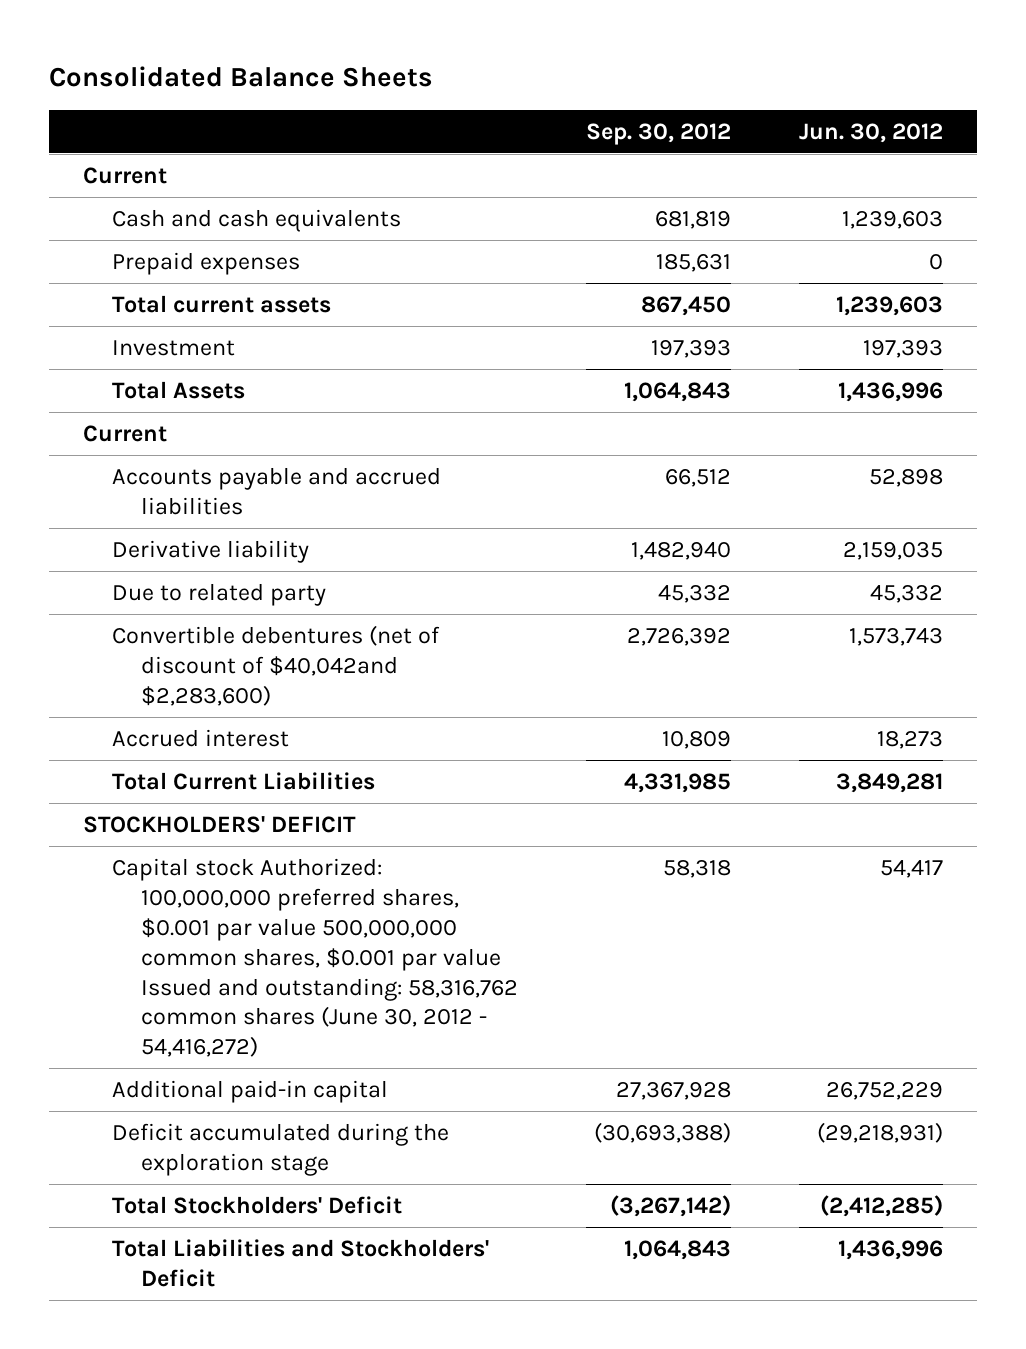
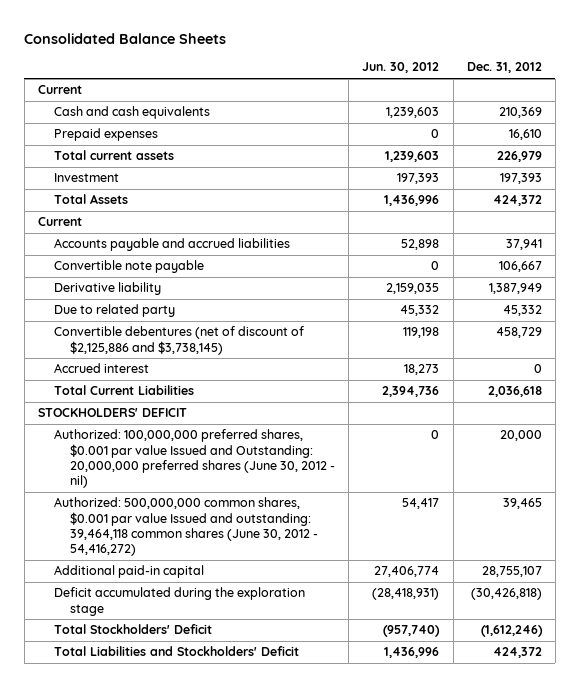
[585,122,731,145] Sep. 30, 2012 -> none
none -> [466,62,542,74] Dec. 31, 2012
none -> [53,260,204,274] Convertible note payable
[111,624,440,706] Convertible debentures (net of discount of $40,042and $2,283,600) -> [53,326,304,355] Convertible debentures (net of discount of $2,125,886 and $3,738,145)
[848,627,943,646] 1,573,743 -> [403,327,440,339] 119,198
[835,772,943,793] 3,849,281 -> [382,386,440,398] 2,394,736
none -> [53,429,336,489] Authorized: 100,000,000 preferred shares, $0.001 par value Issued and Outstanding: 20,000,000 preferred shares (June 30, 2012 - nil)
[111,857,518,1058] Capital stock Authorized: 100,000,000 preferred shares, $0.001 par value 500,000,000 common shares, $0.001 par value Issued and outstanding: 58,316,762 common shares (June 30, 2012 - 54,416,272) -> [53,497,319,557] Authorized: 500,000,000 common shares, $0.001 par value Issued and outstanding: 39,464,118 common shares (June 30, 2012 - 54,416,272)
[825,1081,943,1100] 26,752,229 -> [374,566,440,578] 27,406,774
[816,1121,943,1143] (29,218,931) -> [372,588,440,601] (28,418,931)
[819,1194,943,1217] (2,412,285) -> [383,625,441,638] (957,740)

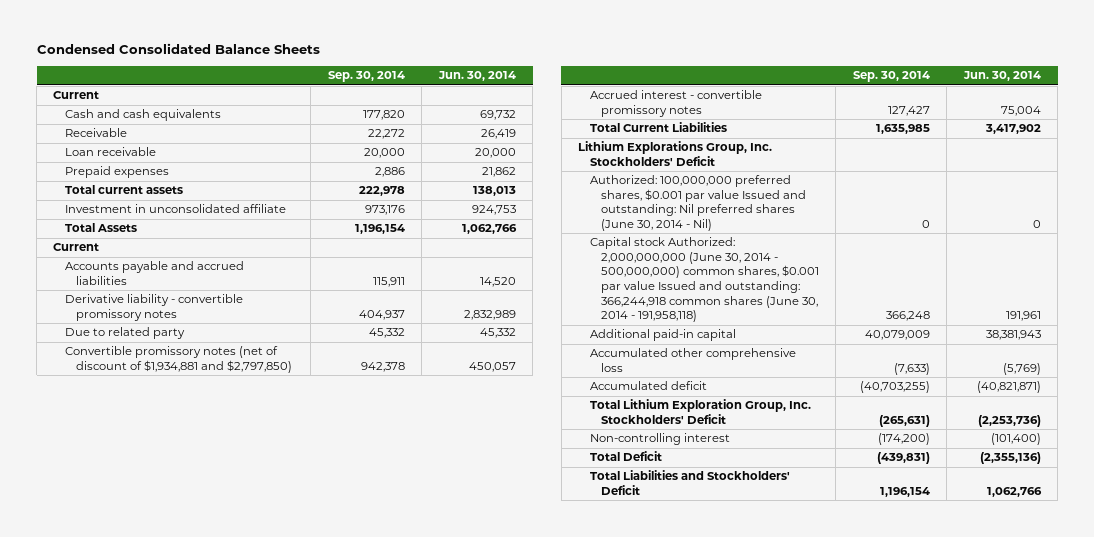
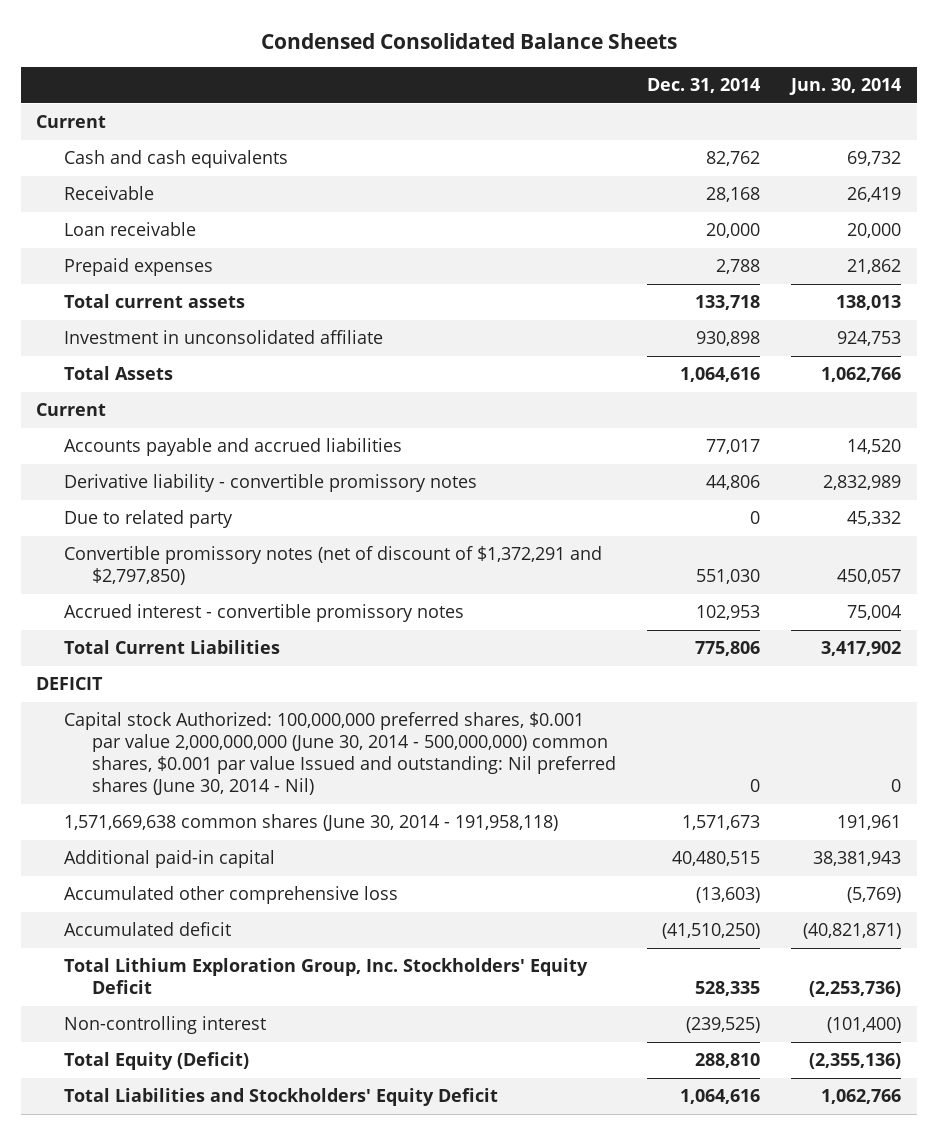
[327,71,405,83] Sep. 30, 2014 -> none
none -> [646,78,760,94] Dec. 31, 2014
[64,346,292,373] Convertible promissory notes (net of discount of $1,934,881 and $2,797,850) -> [63,546,602,586] Convertible promissory notes (net of discount of $1,372,291 and $2,797,850)
[578,141,773,166] Lithium Explorations Group, Inc. Stockholders' Deficit -> [36,677,104,691] DEFICIT
[589,175,806,232] Authorized: 100,000,000 preferred shares, $0.001 par value Issued and outstanding: Nil preferred shares (June 30, 2014 - Nil) -> [63,712,616,795] Capital stock Authorized: 100,000,000 preferred shares, $0.001 par value 2,000,000,000 (June 30, 2014 - 500,000,000) common shares, $0.001 par value Issued and outstanding: Nil preferred shares (June 30, 2014 - Nil)
[589,237,819,323] Capital stock Authorized: 2,000,000,000 (June 30, 2014 - 500,000,000) common shares, $0.001 par value Issued and outstanding: 366,244,918 common shares (June 30, 2014 - 191,958,118) -> [63,814,558,832] 1,571,669,638 common shares (June 30, 2014 - 191,958,118)
[589,399,811,424] Total Lithium Exploration Group, Inc. Stockholders' Deficit -> [63,958,588,995] Total Lithium Exploration Group, Inc. Stockholders' Equity Deficit
[589,451,662,462] Total Deficit -> [63,1052,249,1071] Total Equity (Deficit)
[589,470,790,495] Total Liabilities and Stockholders' Deficit -> [63,1088,498,1107] Total Liabilities and Stockholders' Equity Deficit

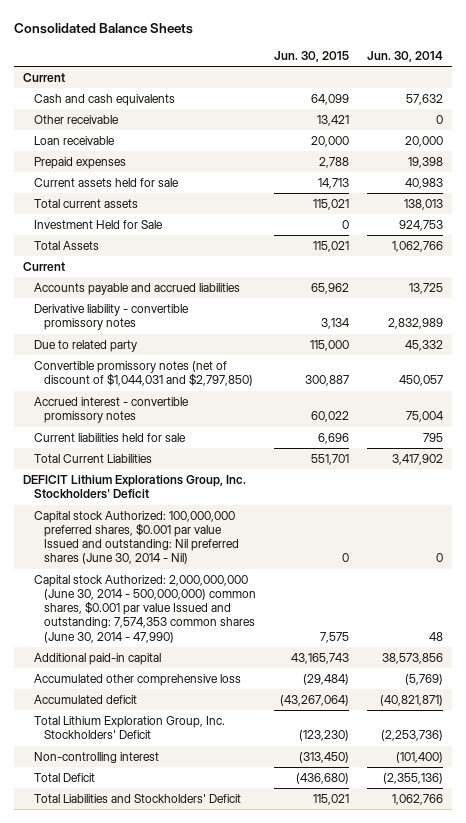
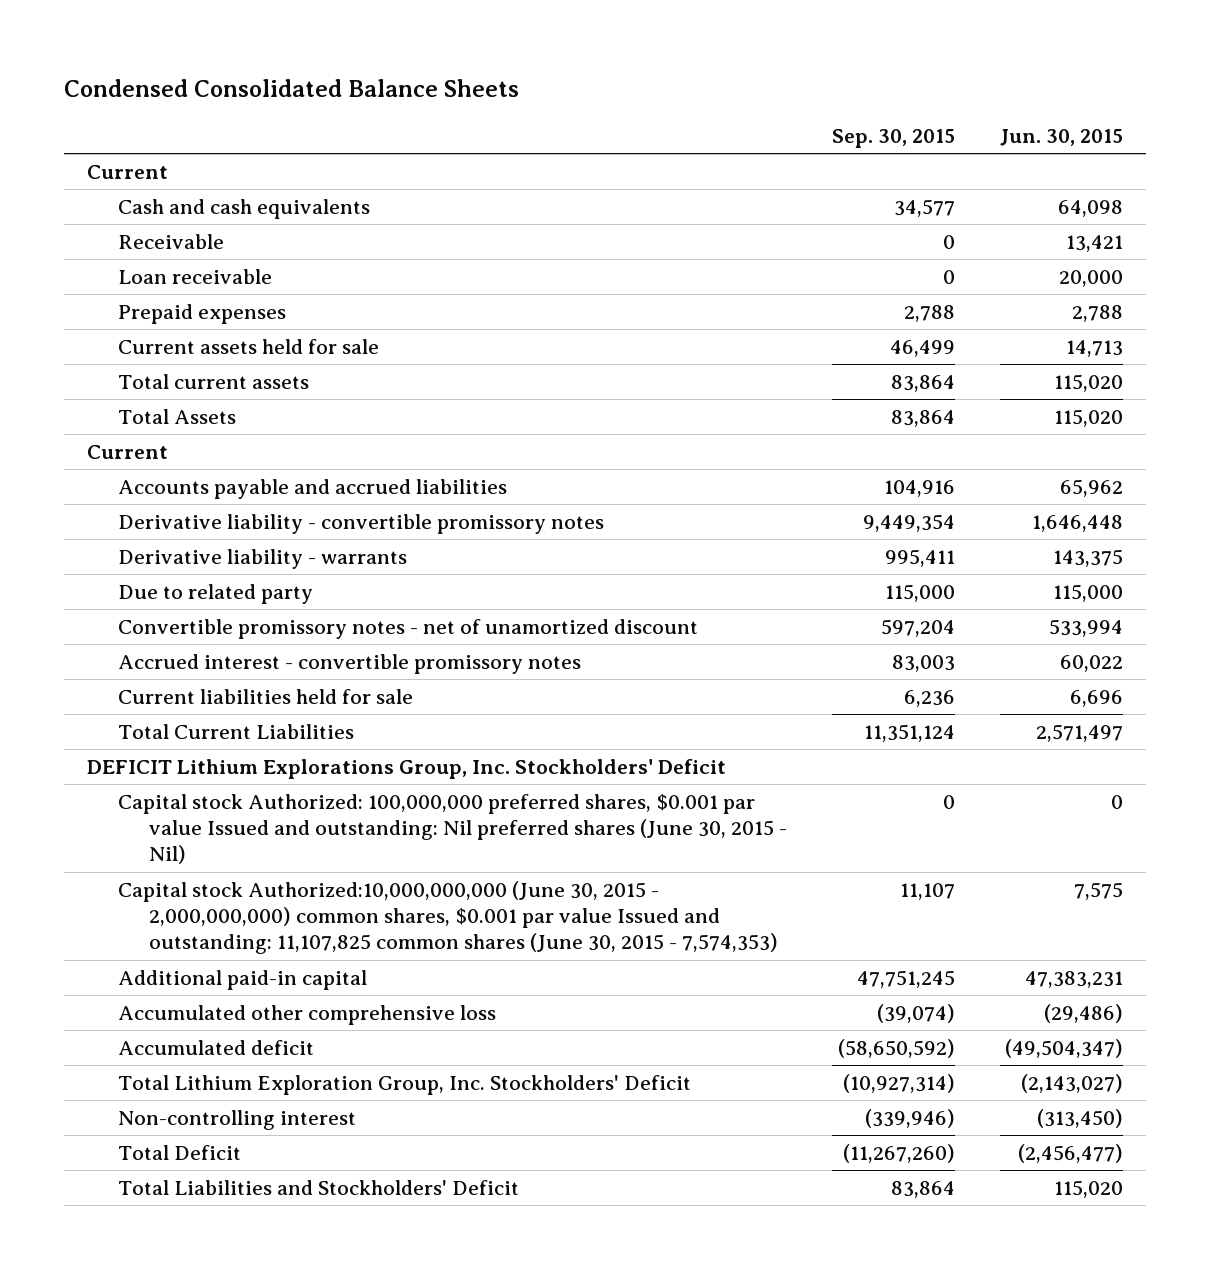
[14,22,194,34] Consolidated Balance Sheets -> [64,78,520,97] Condensed Consolidated Balance Sheets
[366,50,443,62] Jun. 30, 2014 -> none
none -> [832,128,956,148] Sep. 30, 2015
[310,94,349,106] 64,099 -> [1058,199,1124,217] 64,098
[33,115,119,125] Other receivable -> [118,233,225,249] Receivable
[33,220,163,230] Investment Held for Sale -> none
[312,199,349,211] 115,021 -> [1054,373,1124,392] 115,020
[312,241,349,253] 115,021 -> [1054,408,1124,427] 115,020
[320,318,350,330] 3,134 -> [1032,514,1124,532] 1,646,448
none -> [118,548,408,569] Derivative liability - warrants
[33,361,254,387] Convertible promissory notes (net of discount of $1,044,031 and $2,797,850) -> none
none -> [118,618,699,639] Convertible promissory notes - net of unamortized discount
[310,454,349,466] 551,701 -> [1036,723,1124,742] 2,571,497
[33,511,240,565] Capital stock Authorized: 100,000,000 preferred shares, $0.001 par value Issued and outstanding: Nil preferred shares (June 30, 2014 - Nil) -> [118,793,788,865] Capital stock Authorized: 100,000,000 preferred shares, $0.001 par value Issued and outstanding: Nil preferred shares (June 30, 2015 - Nil)
[33,575,257,643] Capital stock Authorized: 2,000,000,000 (June 30, 2014 - 500,000,000) common shares, $0.001 par value Issued and outstanding: 7,574,353 common shares (June 30, 2014 - 47,990) -> [118,880,779,955] Capital stock Authorized:10,000,000,000 (June 30, 2015 - 2,000,000,000) common shares, $0.001 par value Issued and outstanding: 11,107,825 common shares (June 30, 2015 - 7,574,353)
[290,653,349,665] 43,165,743 -> [1025,970,1124,988] 47,383,231
[302,674,349,686] (29,484) -> [1044,1003,1124,1023] (29,486)
[279,695,349,707] (43,267,064) -> [1005,1038,1124,1058] (49,504,347)
[298,730,349,742] (123,230) -> [1021,1073,1124,1093] (2,143,027)
[295,773,349,785] (436,680) -> [1018,1143,1124,1163] (2,456,477)
[312,794,349,806] 115,021 -> [1054,1179,1124,1198] 115,020

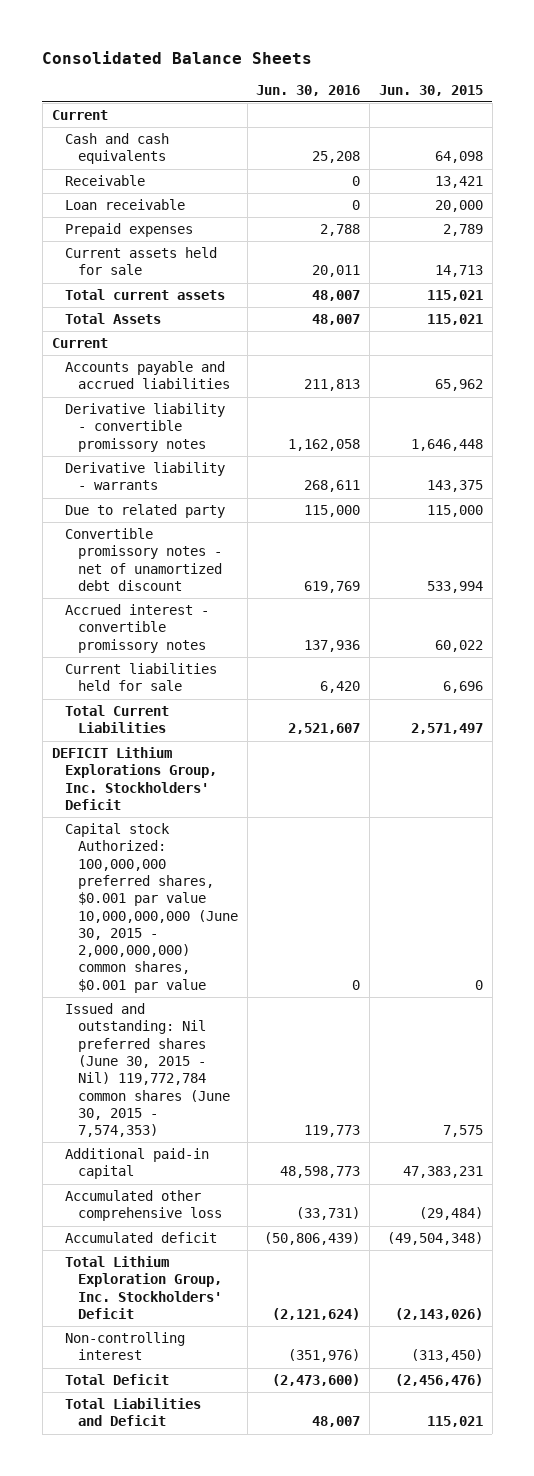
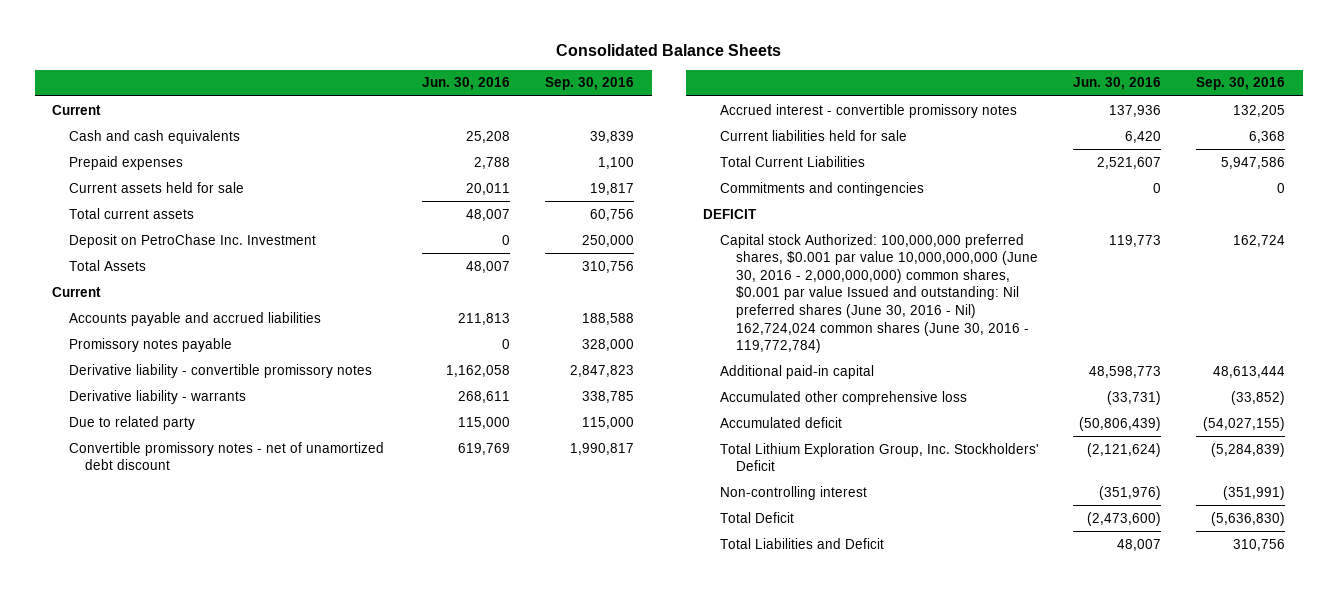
[378,84,483,96] Jun. 30, 2015 -> none
none -> [545,77,635,91] Sep. 30, 2016
[64,175,145,187] Receivable -> none
[64,199,185,211] Loan receivable -> none
none -> [68,233,316,248] Deposit on PetroChase Inc. Investment
none -> [68,337,232,352] Promissory notes payable
[64,823,238,993] Capital stock Authorized: 100,000,000 preferred shares, $0.001 par value 10,000,000,000 (June 30, 2015 - 2,000,000,000) common shares, $0.001 par value -> none
none -> [719,181,924,196] Commitments and contingencies
[51,747,217,811] DEFICIT Lithium Explorations Group, Inc. Stockholders' Deficit -> [703,208,758,219] DEFICIT
[64,1003,230,1138] Issued and outstanding: Nil preferred shares (June 30, 2015 - Nil) 119,772,784 common shares (June 30, 2015 - 7,574,353) -> [719,233,1039,354] Capital stock Authorized: 100,000,000 preferred shares, $0.001 par value 10,000,000,000 (June 30, 2016 - 2,000,000,000) common shares, $0.001 par value Issued and outstanding: Nil preferred shares (June 30, 2016 - Nil) 162,724,024 common shares (June 30, 2016 - 119,772,784)

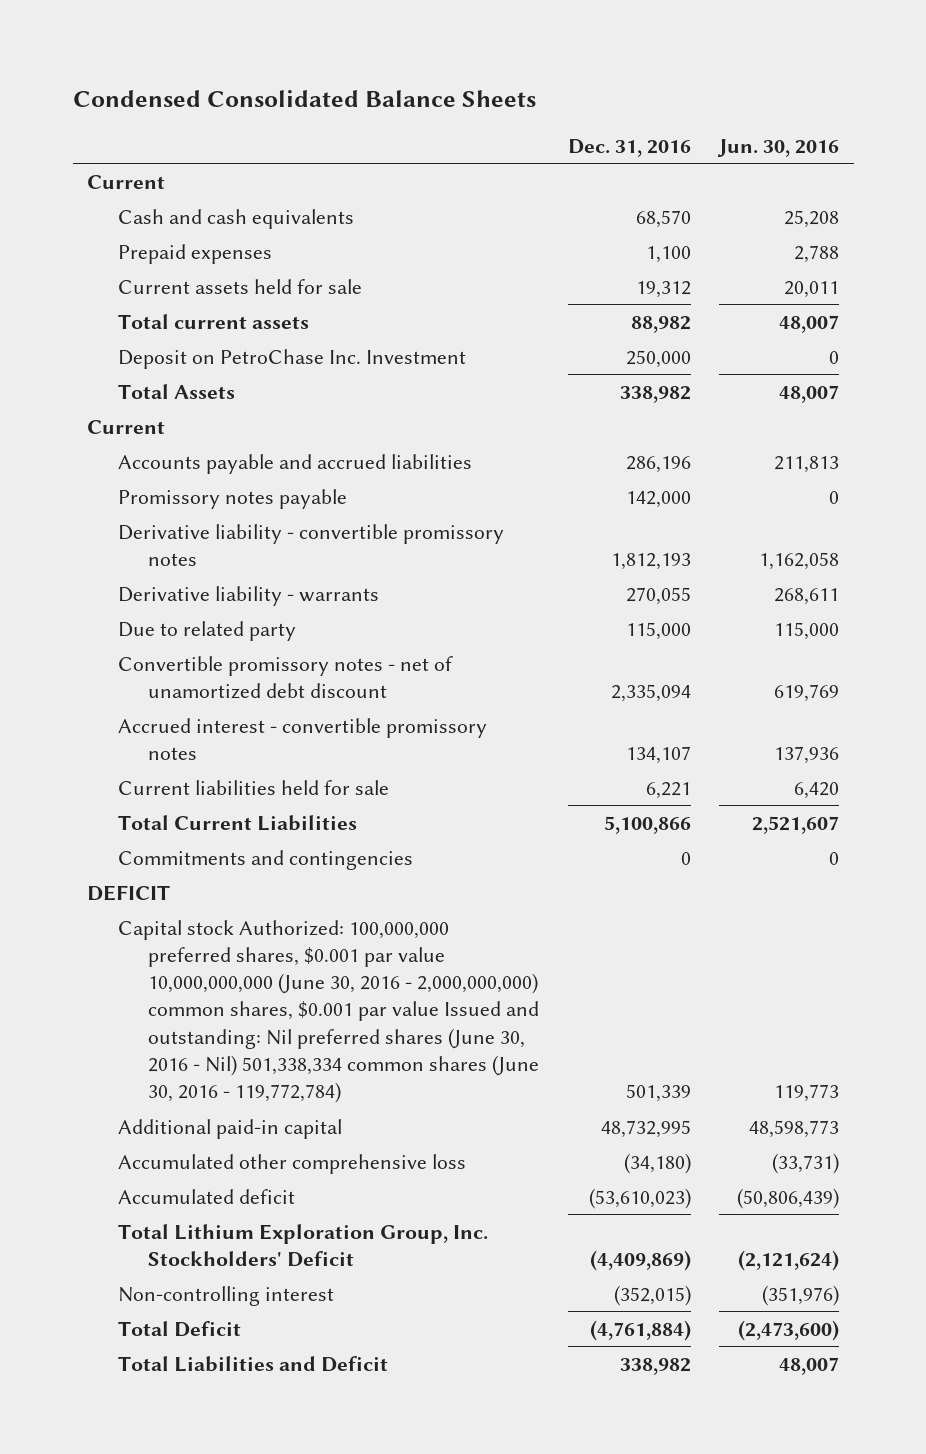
[555,44,781,57] Consolidated Balance Sheets -> [72,89,536,107] Condensed Consolidated Balance Sheets
[545,77,635,91] Sep. 30, 2016 -> none
none -> [567,138,691,157] Dec. 31, 2016
[719,233,1039,354] Capital stock Authorized: 100,000,000 preferred shares, $0.001 par value 10,000,000,000 (June 30, 2016 - 2,000,000,000) common shares, $0.001 par value Issued and outstanding: Nil preferred shares (June 30, 2016 - Nil) 162,724,024 common shares (June 30, 2016 - 119,772,784) -> [117,919,540,1104] Capital stock Authorized: 100,000,000 preferred shares, $0.001 par value 10,000,000,000 (June 30, 2016 - 2,000,000,000) common shares, $0.001 par value Issued and outstanding: Nil preferred shares (June 30, 2016 - Nil) 501,338,334 common shares (June 30, 2016 - 119,772,784)

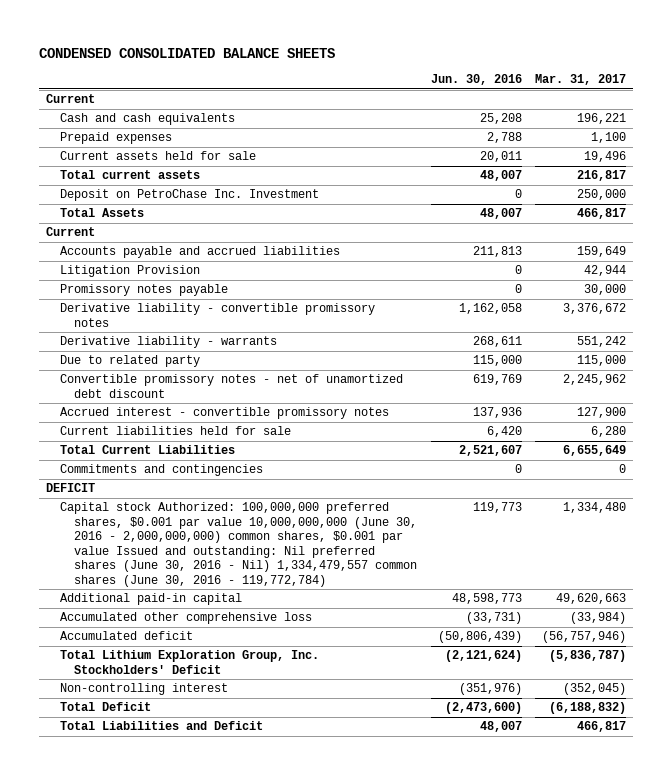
[72,89,536,107] Condensed Consolidated Balance Sheets -> [39,47,336,58] CONDENSED CONSOLIDATED BALANCE SHEETS
[567,138,691,157] Dec. 31, 2016 -> none
none -> [535,74,627,86] Mar. 31, 2017
none -> [60,265,201,278] Litigation Provision
[117,919,540,1104] Capital stock Authorized: 100,000,000 preferred shares, $0.001 par value 10,000,000,000 (June 30, 2016 - 2,000,000,000) common shares, $0.001 par value Issued and outstanding: Nil preferred shares (June 30, 2016 - Nil) 501,338,334 common shares (June 30, 2016 - 119,772,784) -> [60,502,418,587] Capital stock Authorized: 100,000,000 preferred shares, $0.001 par value 10,000,000,000 (June 30, 2016 - 2,000,000,000) common shares, $0.001 par value Issued and outstanding: Nil preferred shares (June 30, 2016 - Nil) 1,334,479,557 common shares (June 30, 2016 - 119,772,784)

